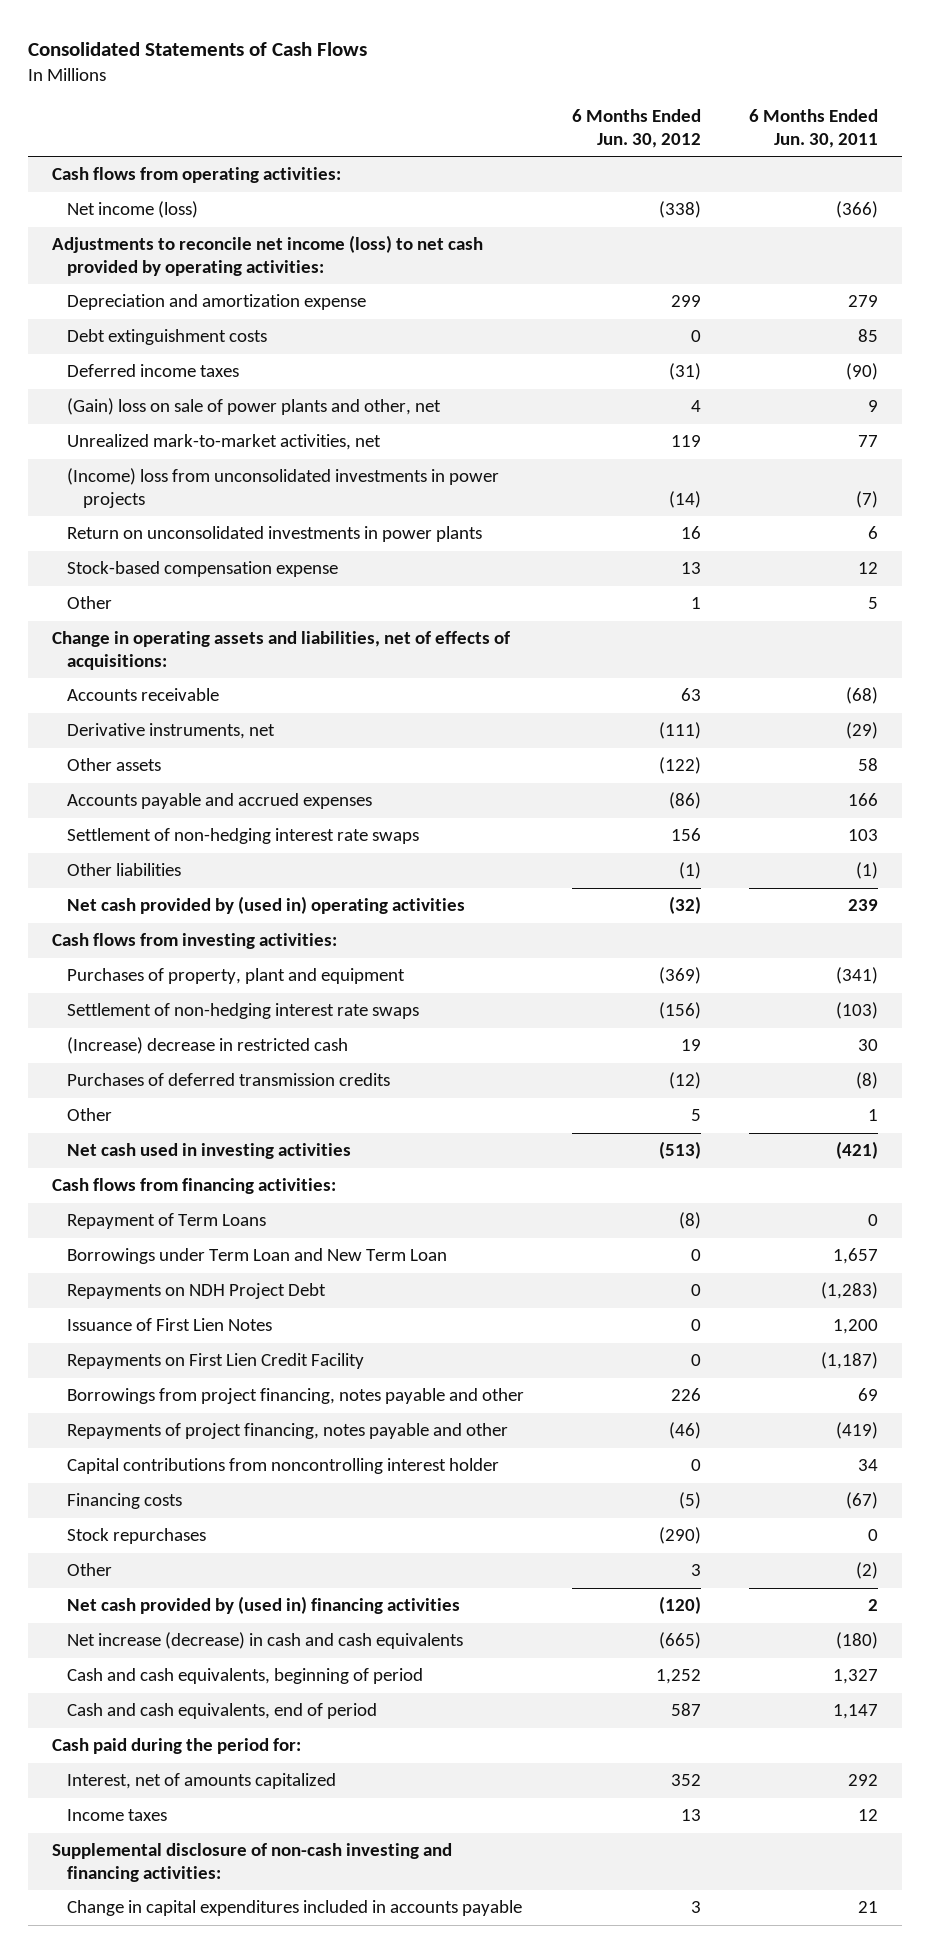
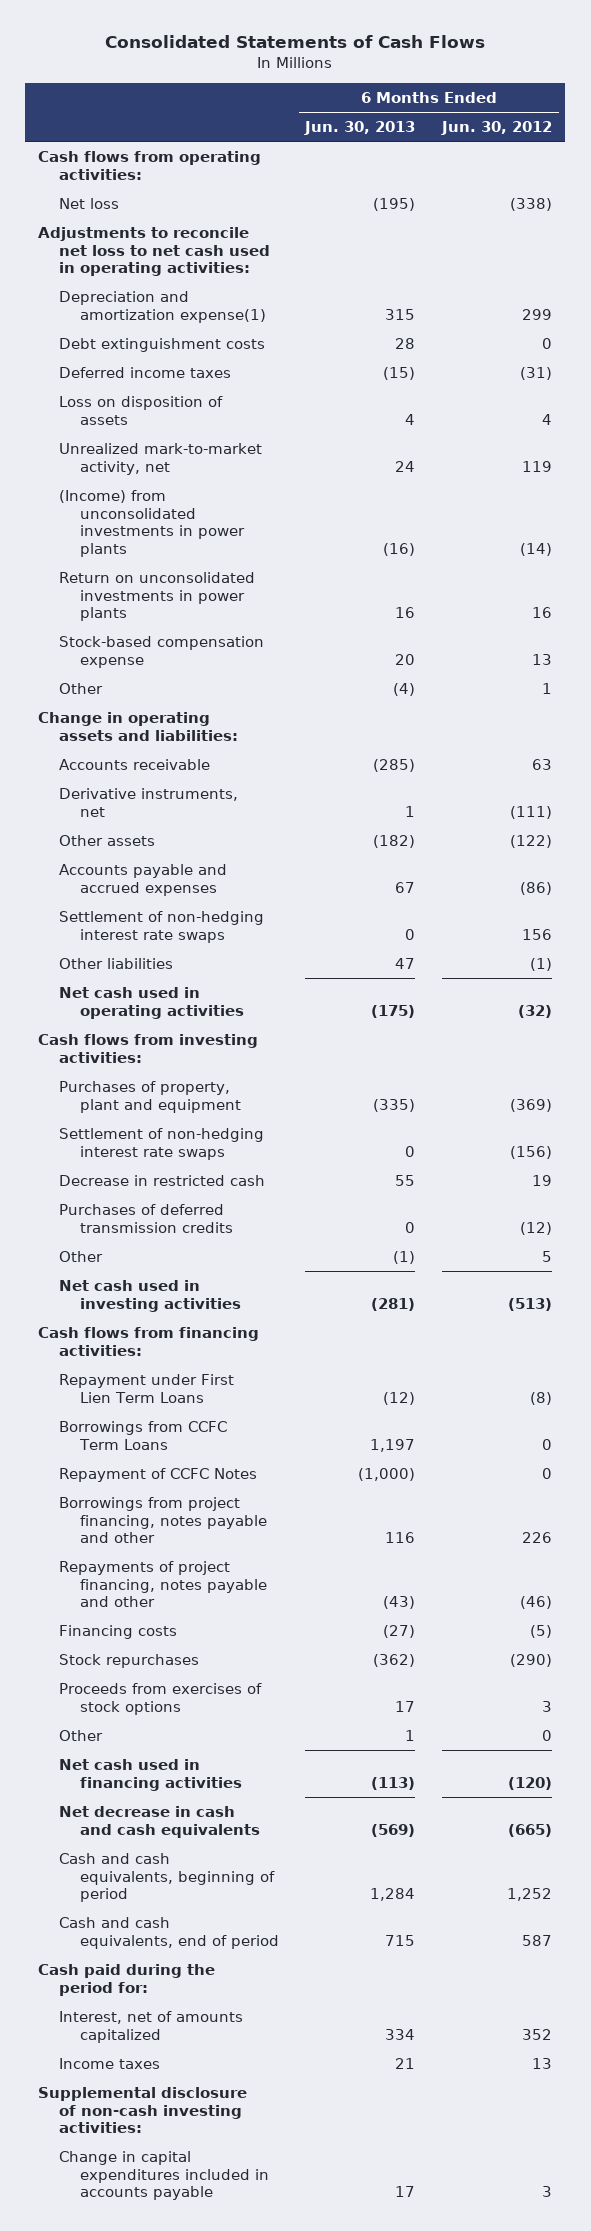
[749,109,879,148] 6 Months Ended Jun. 30, 2011 -> none
none -> [304,121,416,136] Jun. 30, 2013
[67,201,199,219] Net income (loss) -> [59,198,120,210] Net loss
[51,235,483,276] Adjustments to reconcile net income (loss) to net cash provided by operating activities: -> [38,227,271,277] Adjustments to reconcile net loss to net cash used in operating activities:
[67,294,367,311] Depreciation and amortization expense -> [59,291,266,323] Depreciation and amortization expense(1)
[67,398,442,416] (Gain) loss on sale of power plants and other, net -> [59,396,224,425] Loss on disposition of assets
[67,434,382,451] Unrealized mark-to-market activities, net -> [59,443,263,475] Unrealized mark-to-market activity, net
[67,468,500,508] (Income) loss from unconsolidated investments in power projects -> [59,490,245,557] (Income) from unconsolidated investments in power plants
[51,631,510,670] Change in operating assets and liabilities, net of effects of acquisitions: -> [38,712,239,741] Change in operating assets and liabilities:
[67,896,466,915] Net cash provided by (used in) operating activities -> [59,987,244,1019] Net cash used in operating activities
[67,1037,349,1055] (Increase) decrease in restricted cash -> [59,1175,266,1187] Decrease in restricted cash
[67,1248,448,1265] Borrowings under Term Loan and New Term Loan -> none
[67,1283,327,1300] Repayments on NDH Project Debt -> none
[67,1318,273,1332] Issuance of First Lien Notes -> none
[67,1353,365,1370] Repayments on First Lien Credit Facility -> none
[67,1213,267,1230] Repayment of Term Loans -> [59,1374,235,1403] Repayment under First Lien Term Loans
none -> [59,1421,228,1450] Borrowings from CCFC Term Loans
none -> [59,1468,258,1483] Repayment of CCFC Notes
[67,1458,500,1475] Capital contributions from noncontrolling interest holder -> none
none -> [59,1683,263,1715] Proceeds from exercises of stock options
[691,1564,702,1577] 3 -> [542,1730,553,1742] 0
[67,1596,461,1615] Net cash provided by (used in) financing activities -> [59,1759,242,1791] Net cash used in financing activities
[67,1632,464,1650] Net increase (decrease) in cash and cash equivalents -> [59,1806,260,1838] Net decrease in cash and cash equivalents
[51,1843,452,1882] Supplemental disclosure of non-cash investing and financing activities: -> [38,2087,248,2134] Supplemental disclosure of non-cash investing activities:

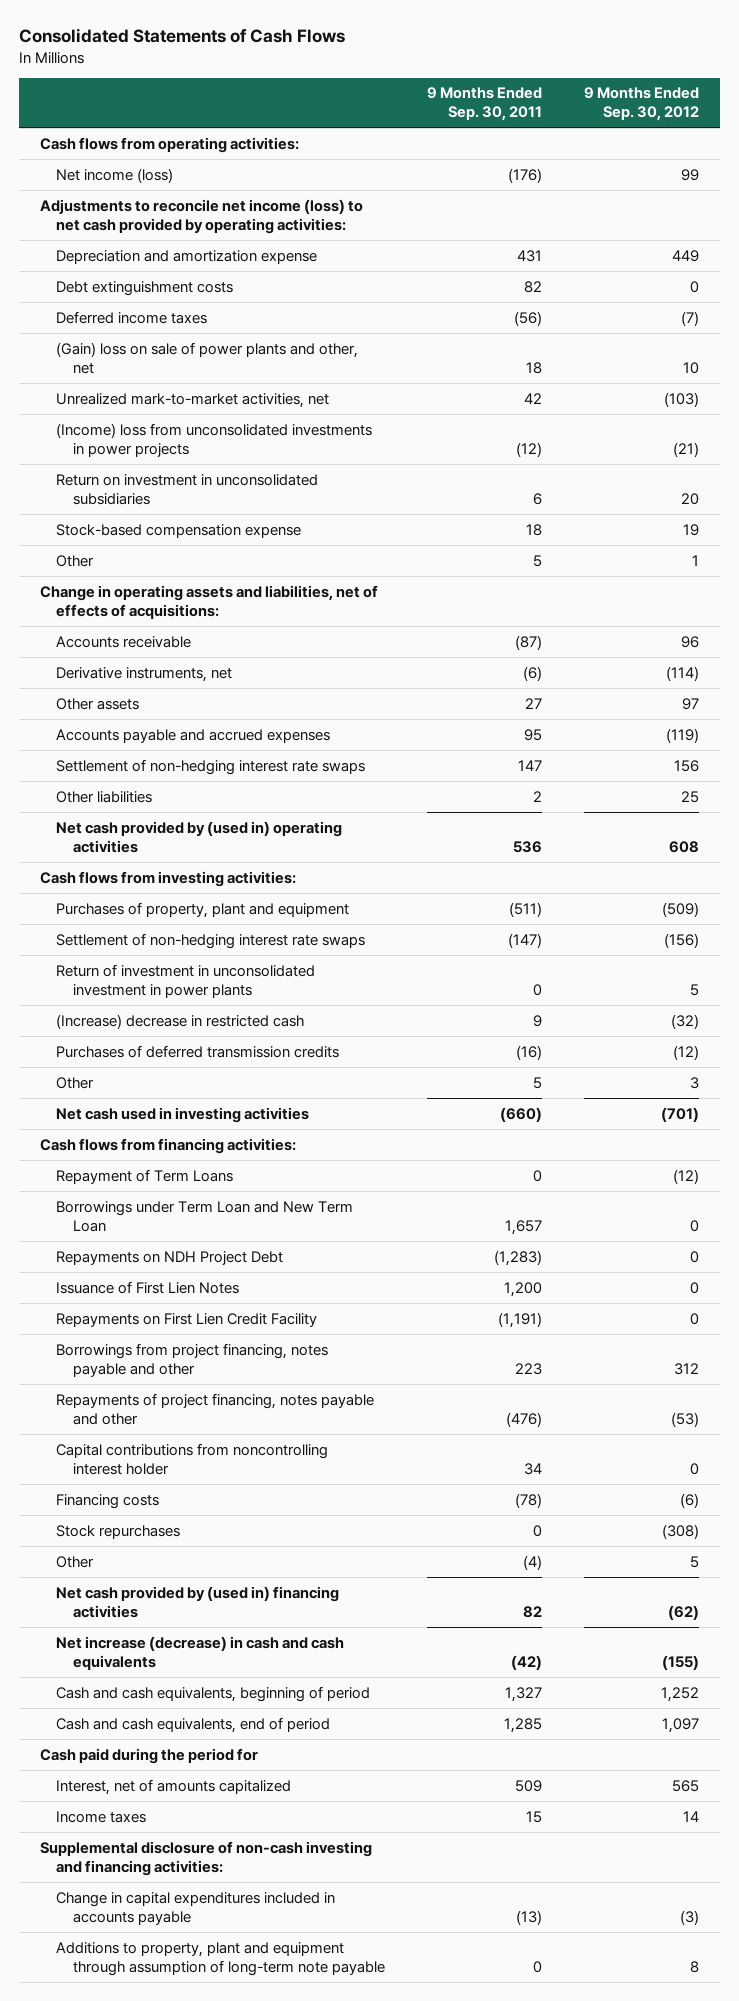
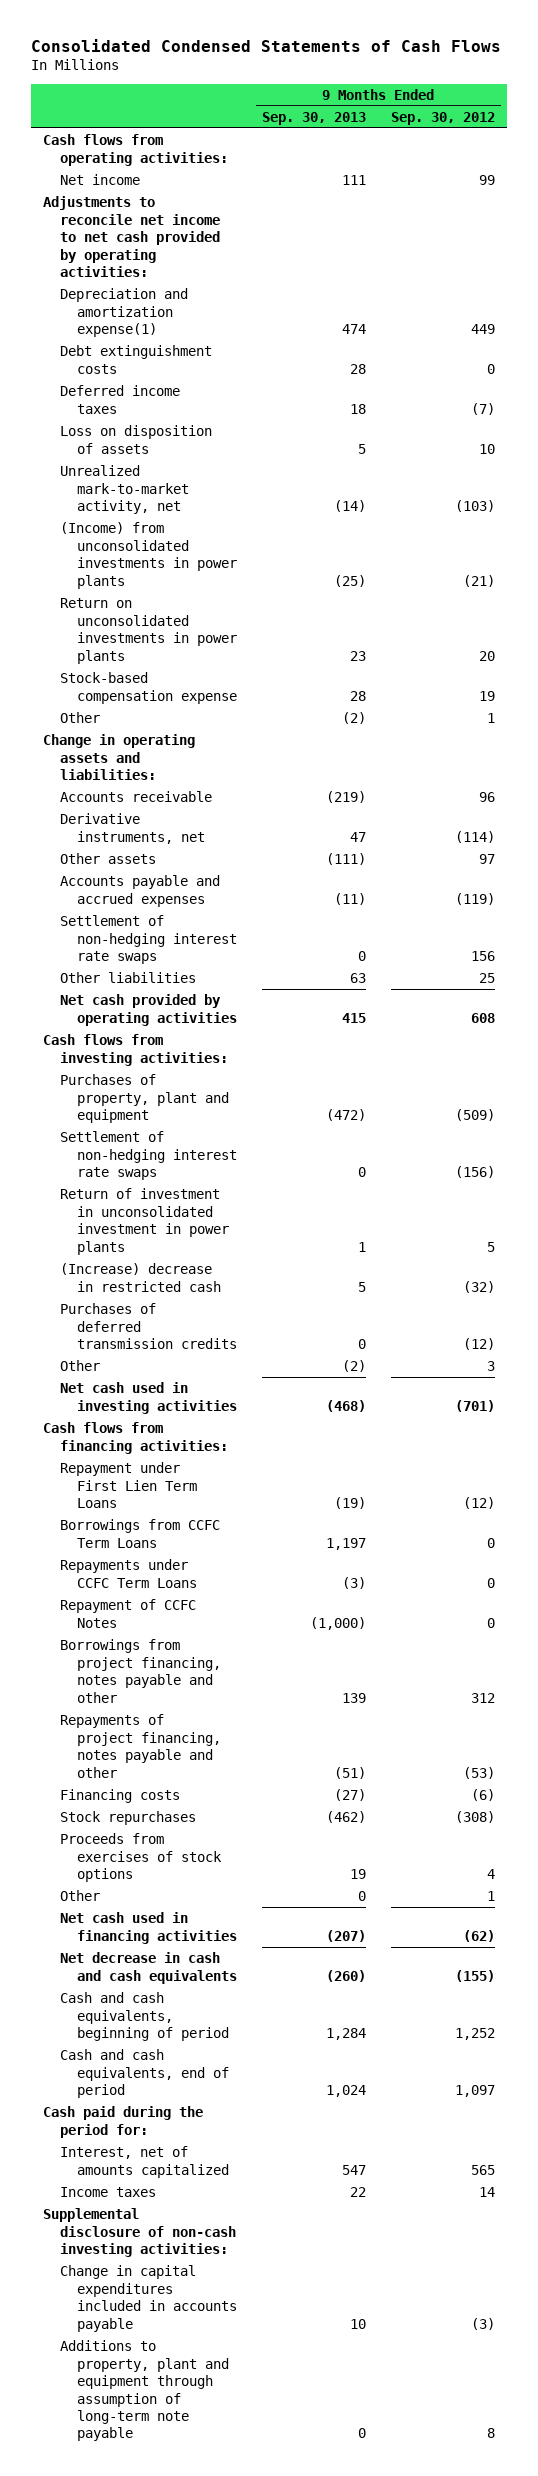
[19,28,346,44] Consolidated Statements of Cash Flows -> [30,38,501,52] Consolidated Condensed Statements of Cash Flows
[426,87,542,122] 9 Months Ended Sep. 30, 2011 -> none
none -> [261,111,366,125] Sep. 30, 2013
[56,167,174,183] Net income (loss) -> [60,174,141,186] Net income
[40,198,364,234] Adjustments to reconcile net income (loss) to net cash provided by operating activities: -> [42,196,221,278] Adjustments to reconcile net income to net cash provided by operating activities:
[56,249,318,264] Depreciation and amortization expense -> [60,288,189,338] Depreciation and amortization expense(1)
[56,341,359,374] (Gain) loss on sale of power plants and other, net -> [60,425,213,454] Loss on disposition of assets
[56,392,330,408] Unrealized mark-to-market activities, net -> [60,465,190,515] Unrealized mark-to-market activity, net
[56,422,373,457] (Income) loss from unconsolidated investments in power projects -> [60,522,238,589] (Income) from unconsolidated investments in power plants
[56,473,319,505] Return on investment in unconsolidated subsidiaries -> [60,598,238,664] Return on unconsolidated investments in power plants
[40,584,379,619] Change in operating assets and liabilities, net of effects of acquisitions: -> [42,734,195,781] Change in operating assets and liabilities:
[56,820,343,853] Net cash provided by (used in) operating activities -> [60,994,238,1026] Net cash provided by operating activities
[56,1200,354,1232] Borrowings under Term Loan and New Term Loan -> none
[56,1250,284,1265] Repayments on NDH Project Debt -> none
[56,1280,240,1294] Issuance of First Lien Notes -> none
[56,1312,318,1327] Repayments on First Lien Credit Facility -> none
[56,1168,234,1184] Repayment of Term Loans -> [60,1462,198,1509] Repayment under First Lien Term Loans
none -> [60,1519,221,1548] Borrowings from CCFC Term Loans
none -> [60,1559,198,1588] Repayments under CCFC Term Loans
none -> [60,1599,197,1628] Repayment of CCFC Notes
[56,1442,329,1475] Capital contributions from noncontrolling interest holder -> none
none -> [60,1833,223,1883] Proceeds from exercises of stock options
[689,1555,699,1568] 5 -> [486,1891,495,1902] 1
[56,1585,340,1618] Net cash provided by (used in) financing activities -> [60,1912,238,1944] Net cash used in financing activities
[56,1635,345,1670] Net increase (decrease) in cash and cash equivalents -> [60,1952,238,1984] Net decrease in cash and cash equivalents
[40,1747,259,1764] Cash paid during the period for -> [42,2106,203,2138] Cash paid during the period for:
[40,1840,373,1876] Supplemental disclosure of non-cash investing and financing activities: -> [42,2208,237,2258] Supplemental disclosure of non-cash investing activities:

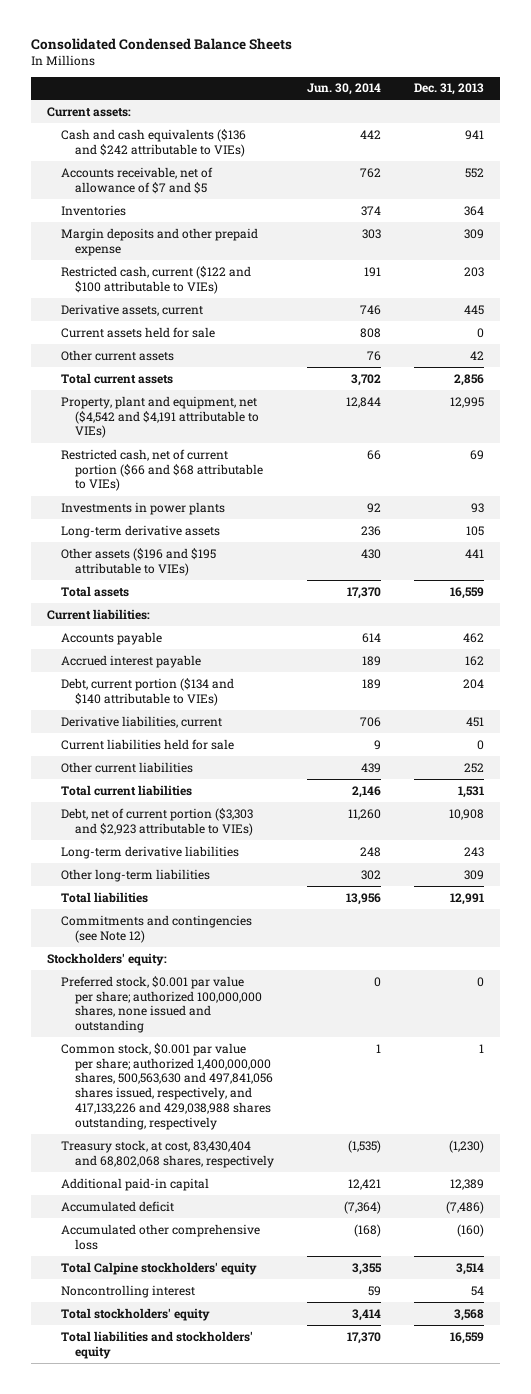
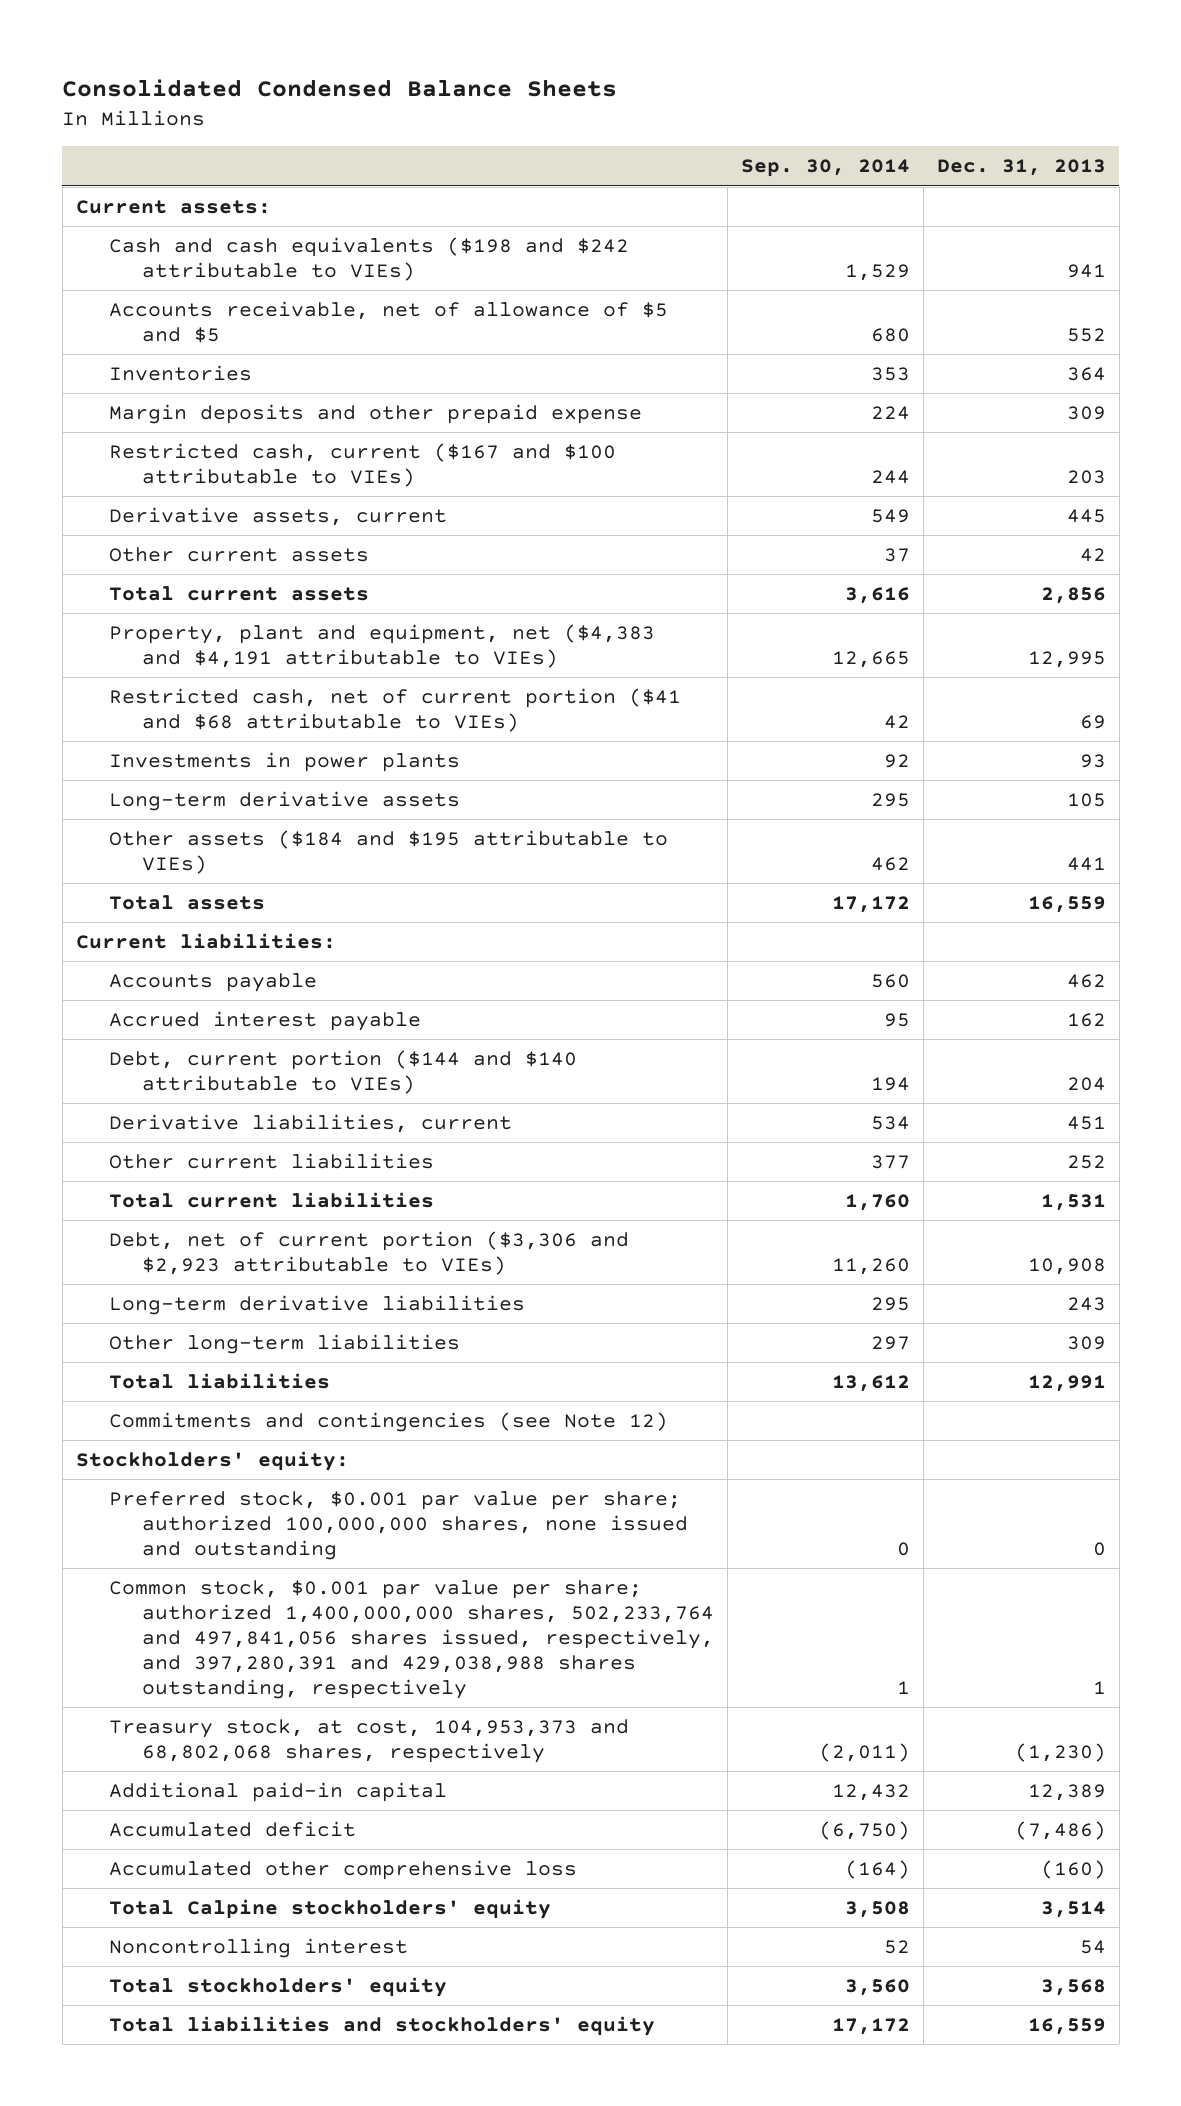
[307,83,382,96] Jun. 30, 2014 -> none
none -> [740,159,910,178] Sep. 30, 2014
[61,128,247,157] Cash and cash equivalents ($136 and $242 attributable to VIEs) -> [108,237,629,281] Cash and cash equivalents ($198 and $242 attributable to VIEs)
[61,166,214,194] Accounts receivable, net of allowance of $7 and $5 -> [108,301,668,343] Accounts receivable, net of allowance of $5 and $5
[61,265,252,294] Restricted cash, current ($122 and $100 attributable to VIEs) -> [108,443,616,487] Restricted cash, current ($167 and $100 attributable to VIEs)
[61,326,216,338] Current assets held for sale -> none
[61,395,260,439] Property, plant and equipment, net ($4,542 and $4,191 attributable to VIEs) -> [108,624,655,668] Property, plant and equipment, net ($4,383 and $4,191 attributable to VIEs)
[61,448,264,492] Restricted cash, net of current portion ($66 and $68 attributable to VIEs) -> [108,688,681,732] Restricted cash, net of current portion ($41 and $68 attributable to VIEs)
[61,547,217,576] Other assets ($196 and $195 attributable to VIEs) -> [108,830,668,874] Other assets ($184 and $195 attributable to VIEs)
[61,677,235,706] Debt, current portion ($134 and $140 attributable to VIEs) -> [108,1050,577,1094] Debt, current portion ($144 and $140 attributable to VIEs)
[61,738,235,750] Current liabilities held for sale -> none
[61,807,254,836] Debt, net of current portion ($3,303 and $2,923 attributable to VIEs) -> [108,1231,629,1275] Debt, net of current portion ($3,306 and $2,923 attributable to VIEs)
[61,1042,274,1130] Common stock, $0.001 par value per share; authorized 1,400,000,000 shares, 500,563,630 and 497,841,056 shares issued, respectively, and 417,133,226 and 429,038,988 shares outstanding, respectively -> [108,1580,714,1699] Common stock, $0.001 par value per share; authorized 1,400,000,000 shares, 502,233,764 and 497,841,056 shares issued, respectively, and 397,280,391 and 429,038,988 shares outstanding, respectively
[61,1139,275,1168] Treasury stock, at cost, 83,430,404 and 68,802,068 shares, respectively -> [108,1719,629,1763] Treasury stock, at cost, 104,953,373 and 68,802,068 shares, respectively

